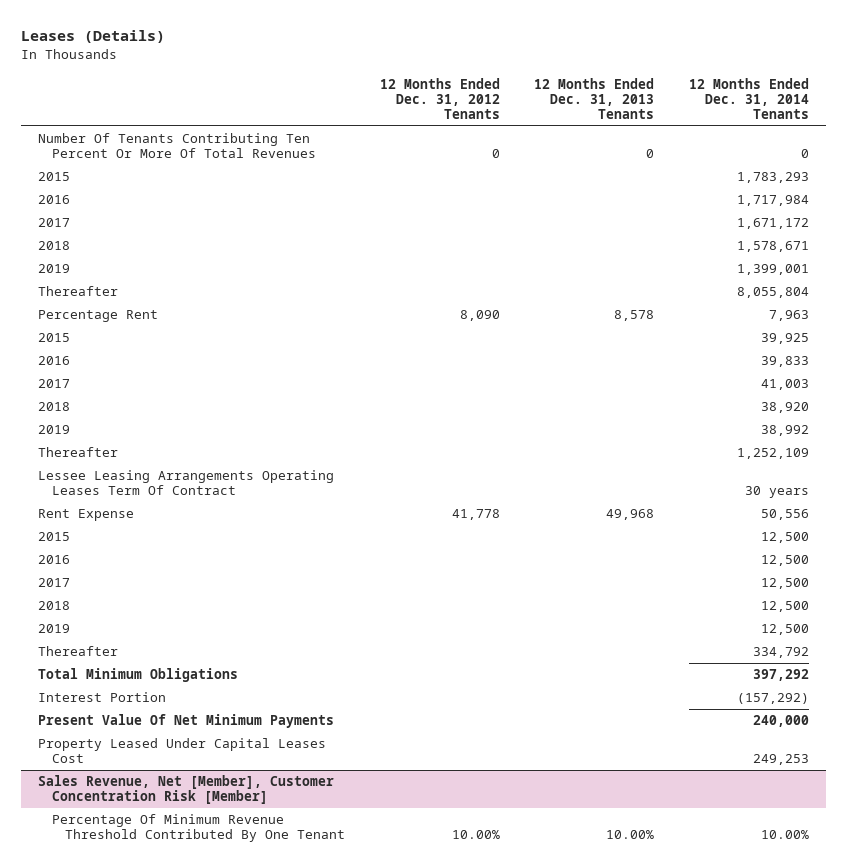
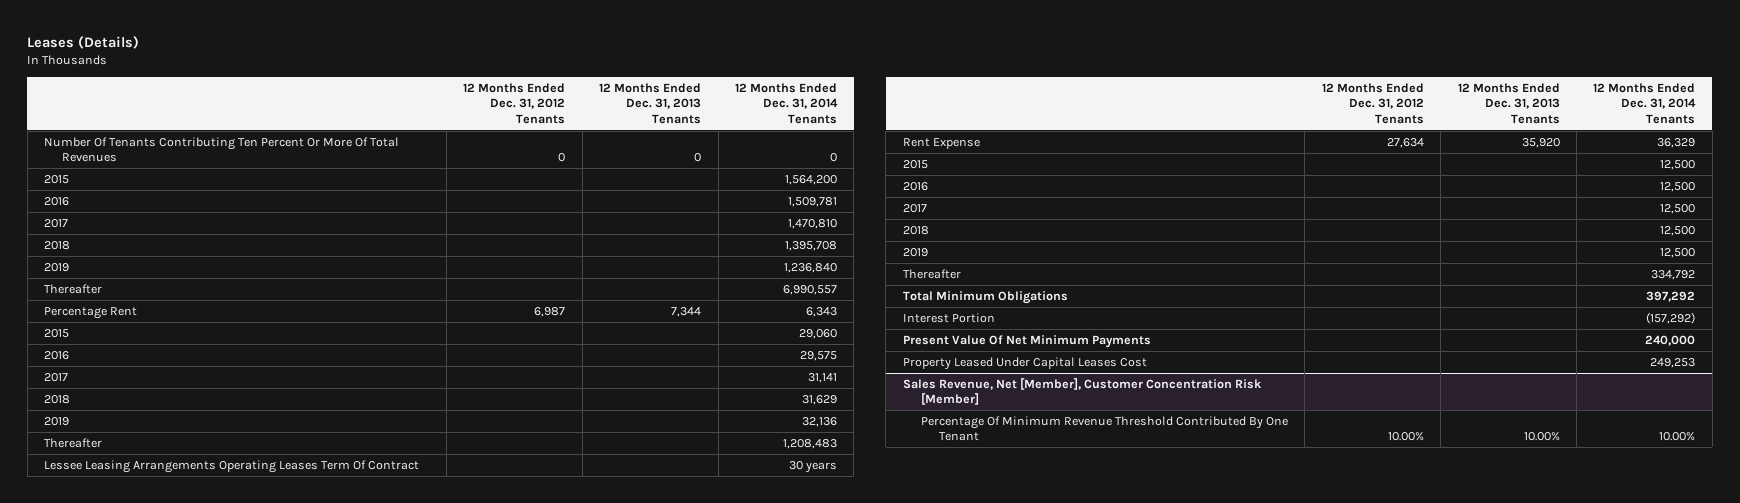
[736,172,809,184] 1,783,293 -> [784,174,837,185] 1,564,200
[736,195,809,207] 1,717,984 -> [787,196,837,207] 1,509,781
[736,218,809,230] 1,671,172 -> [787,218,837,229] 1,470,810
[736,241,809,253] 1,578,671 -> [784,240,837,251] 1,395,708
[736,264,809,276] 1,399,001 -> [783,262,837,273] 1,236,840
[736,287,809,299] 8,055,804 -> [782,284,837,295] 6,990,557
[459,310,500,322] 8,090 -> [534,306,566,317] 6,987
[614,310,655,322] 8,578 -> [671,306,702,317] 7,344
[768,310,809,322] 7,963 -> [805,306,837,317] 6,343
[760,333,809,345] 39,925 -> [798,328,837,339] 29,060
[760,356,809,368] 39,833 -> [799,350,837,361] 29,575
[760,379,809,391] 41,003 -> [807,372,837,383] 31,141
[760,402,809,414] 38,920 -> [801,394,837,405] 31,629
[760,425,809,437] 38,992 -> [801,416,837,427] 32,136
[736,448,809,460] 1,252,109 -> [782,438,837,449] 1,208,483
[451,509,500,521] 41,778 -> [1386,137,1424,148] 27,634
[606,509,655,521] 49,968 -> [1521,137,1560,148] 35,920
[760,509,809,521] 50,556 -> [1657,137,1696,148] 36,329

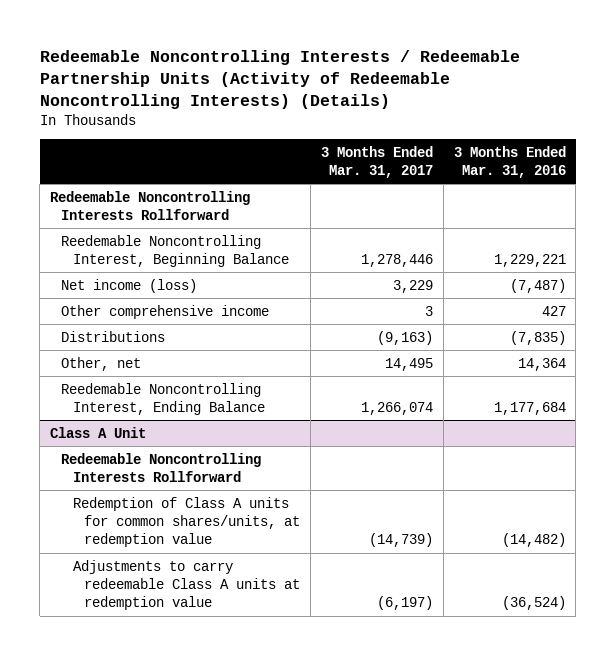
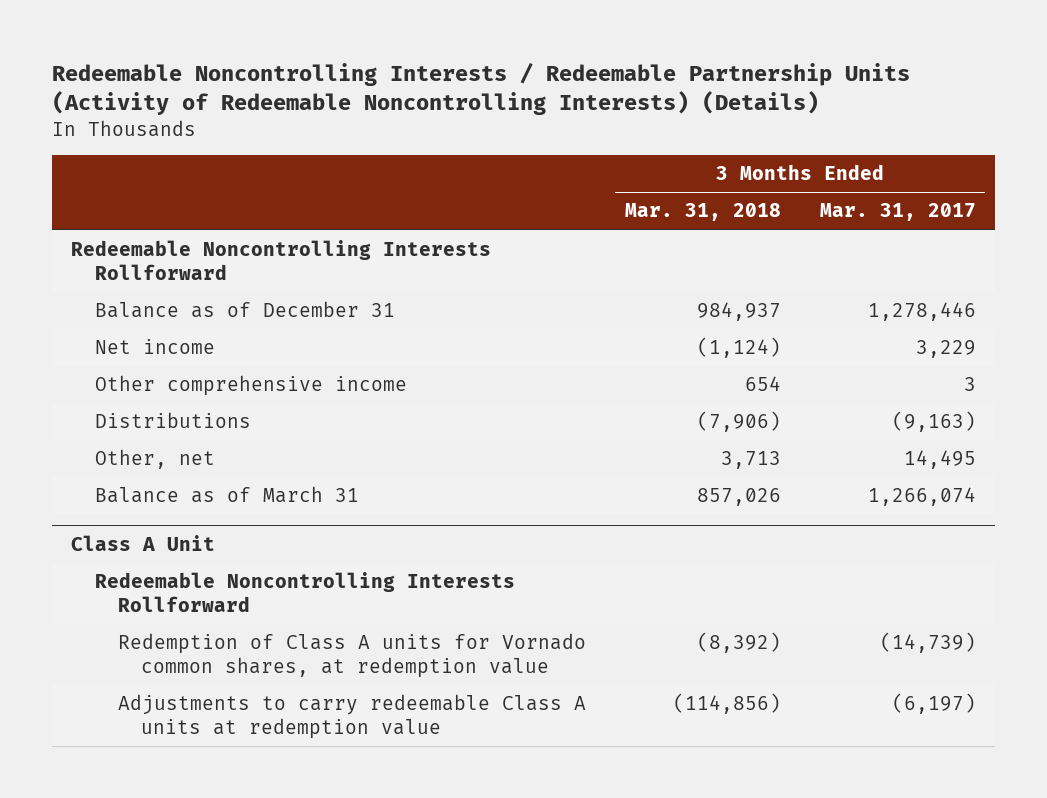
[453,145,566,179] 3 Months Ended Mar. 31, 2016 -> none
none -> [624,203,781,222] Mar. 31, 2018
[61,234,289,267] Reedemable Noncontrolling Interest, Beginning Balance -> [94,301,395,319] Balance as of December 31
[61,278,198,293] Net income (loss) -> [94,339,215,355] Net income
[61,382,265,415] Reedemable Noncontrolling Interest, Ending Balance -> [94,486,359,504] Balance as of March 31
[72,496,301,548] Redemption of Class A units for common shares/units, at redemption value -> [117,633,586,678] Redemption of Class A units for Vornado common shares, at redemption value

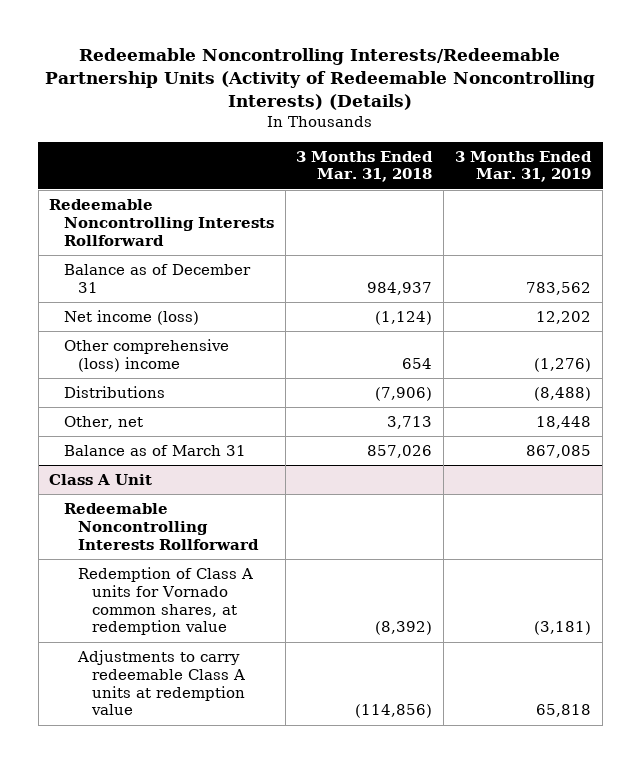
[52,62,911,116] Redeemable Noncontrolling Interests / Redeemable Partnership Units (Activity of Redeemable Noncontrolling Interests) (Details) -> [45,47,596,110] Redeemable Noncontrolling Interests/Redeemable Partnership Units (Activity of Redeemable Noncontrolling Interests) (Details)
[819,203,976,222] Mar. 31, 2017 -> none
none -> [455,150,593,183] 3 Months Ended Mar. 31, 2019
[94,339,215,355] Net income -> [63,310,199,326] Net income (loss)
[94,375,407,397] Other comprehensive income -> [63,339,229,372] Other comprehensive (loss) income

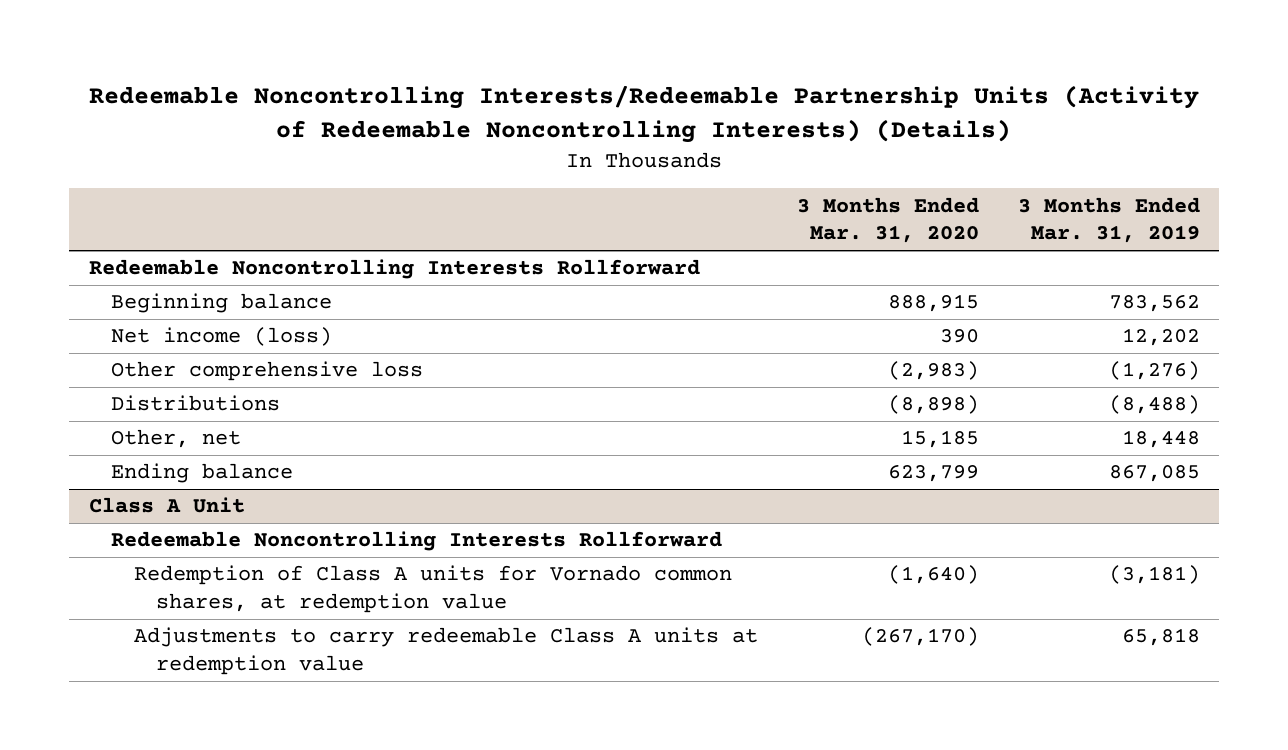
[296,150,434,183] 3 Months Ended Mar. 31, 2018 -> none
none -> [796,196,979,244] 3 Months Ended Mar. 31, 2020
[63,264,251,293] Balance as of December 31 -> [111,293,333,314] Beginning balance
[63,339,229,372] Other comprehensive (loss) income -> [111,361,424,382] Other comprehensive loss
[63,445,246,457] Balance as of March 31 -> [111,463,294,484] Ending balance

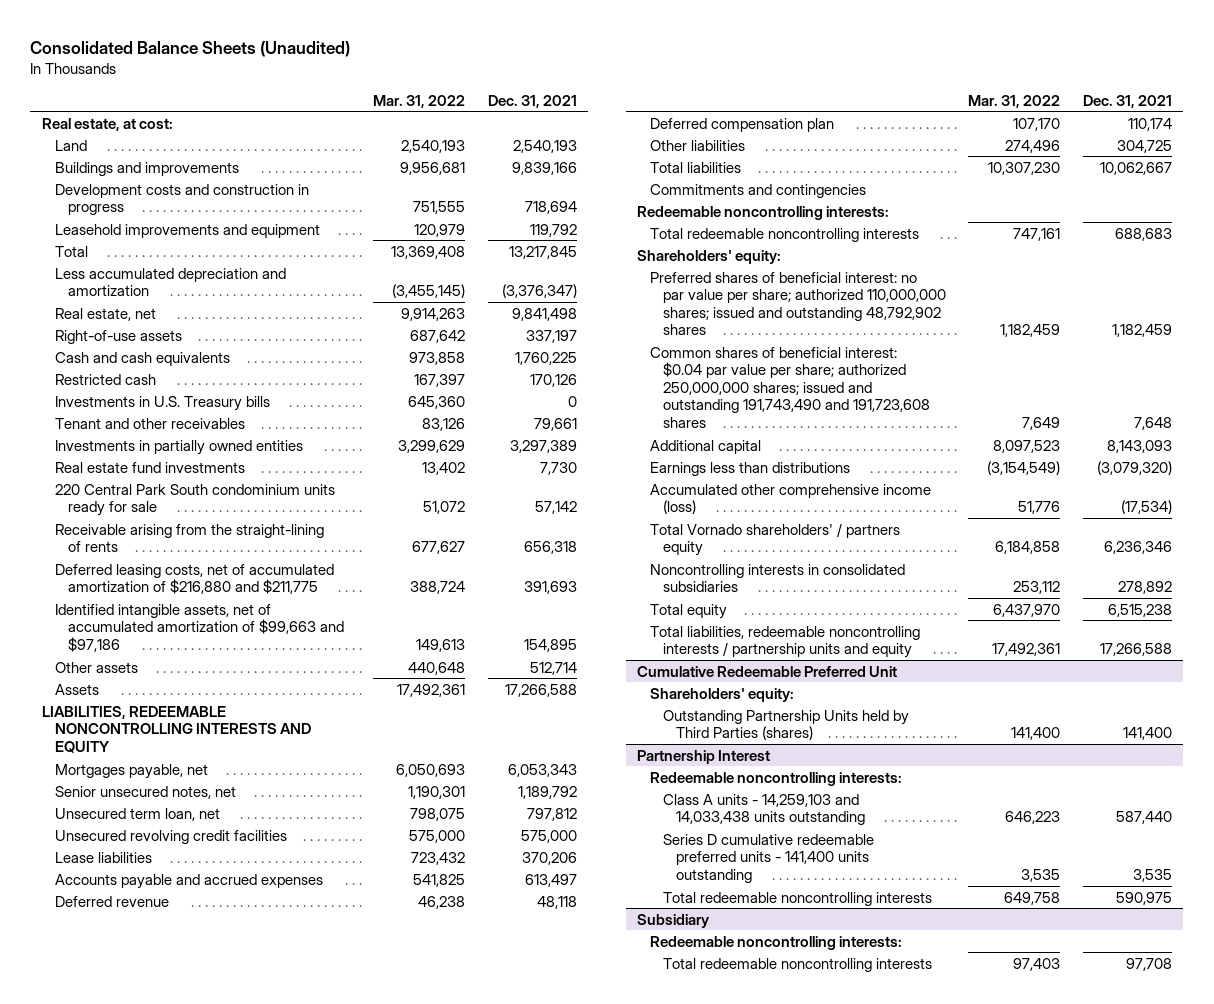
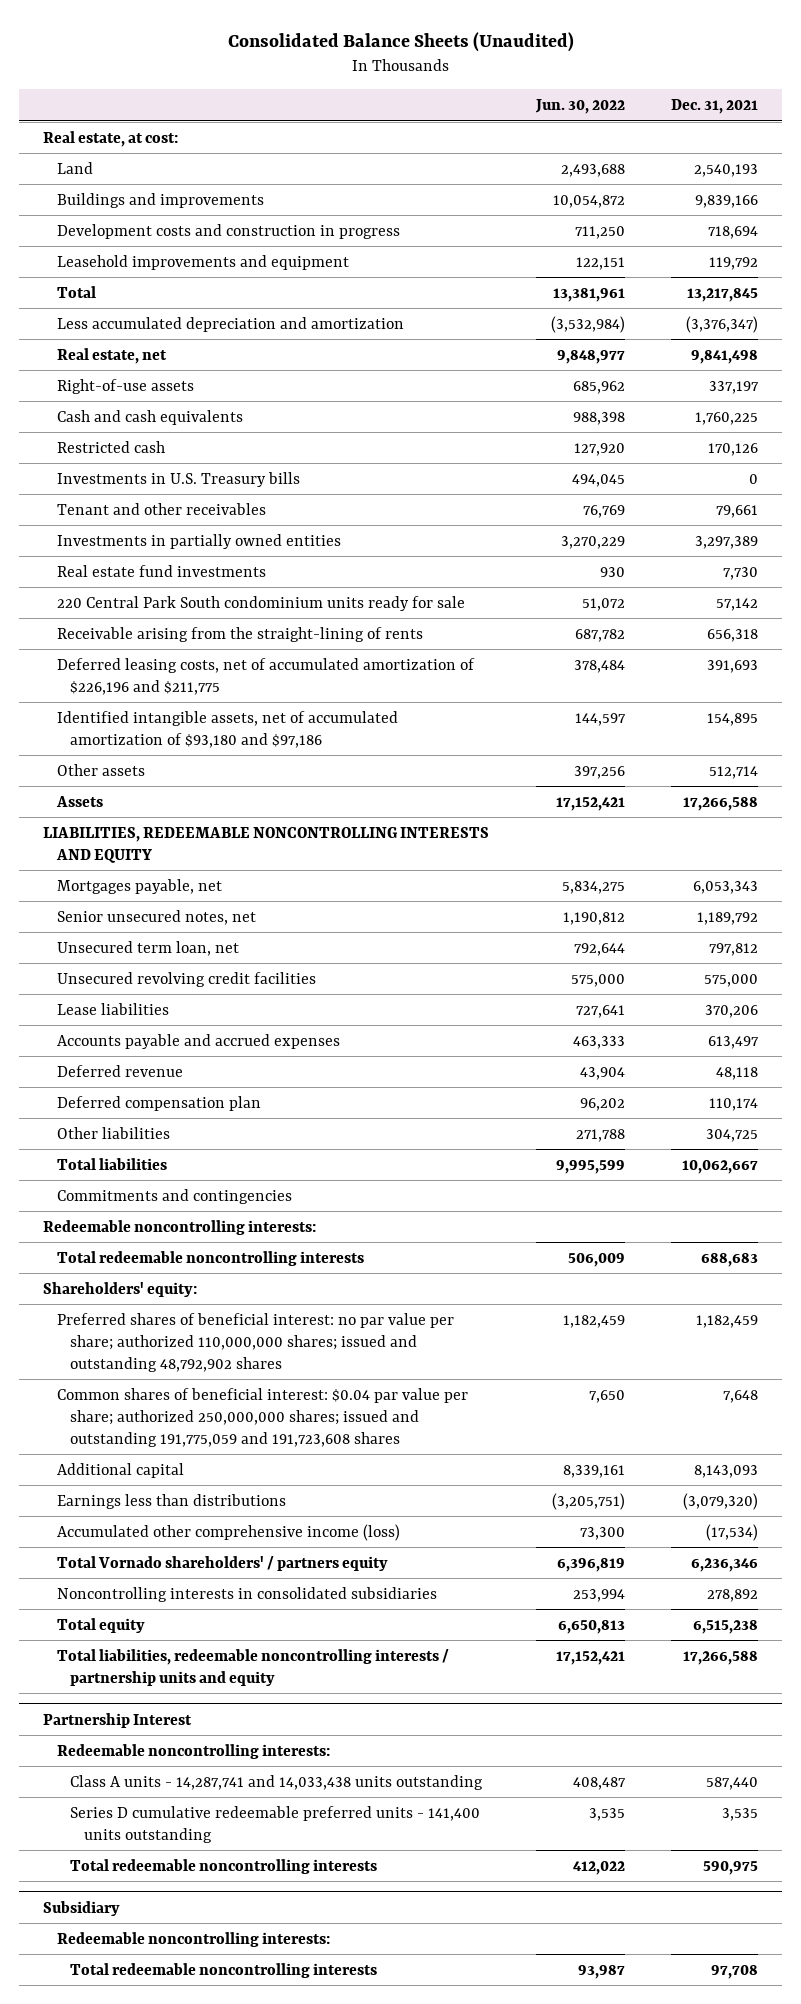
[373,94,466,108] Mar. 31, 2022 -> none
none -> [534,98,625,114] Jun. 30, 2022
[54,563,334,595] Deferred leasing costs, net of accumulated amortization of $216,880 and $211,775 -> [56,657,475,695] Deferred leasing costs, net of accumulated amortization of $226,196 and $211,775
[54,603,344,652] Identified intangible assets, net of accumulated amortization of $99,663 and $97,186 -> [56,710,398,748] Identified intangible assets, net of accumulated amortization of $93,180 and $97,186
[649,346,930,428] Common shares of beneficial interest: $0.04 par value per share; authorized 250,000,000 shares; issued and outstanding 191,743,490 and 191,723,608 shares -> [56,1387,468,1447] Common shares of beneficial interest: $0.04 par value per share; authorized 250,000,000 shares; issued and outstanding 191,775,059 and 191,723,608 shares
[636,665,897,677] Cumulative Redeemable Preferred Unit -> none
[649,687,794,702] Shareholders' equity: -> none
[662,709,909,741] Outstanding Partnership Units held by Third Parties (shares) -> none
[662,793,865,826] Class A units - 14,259,103 and 14,033,438 units outstanding -> [70,1774,484,1790] Class A units - 14,287,741 and 14,033,438 units outstanding

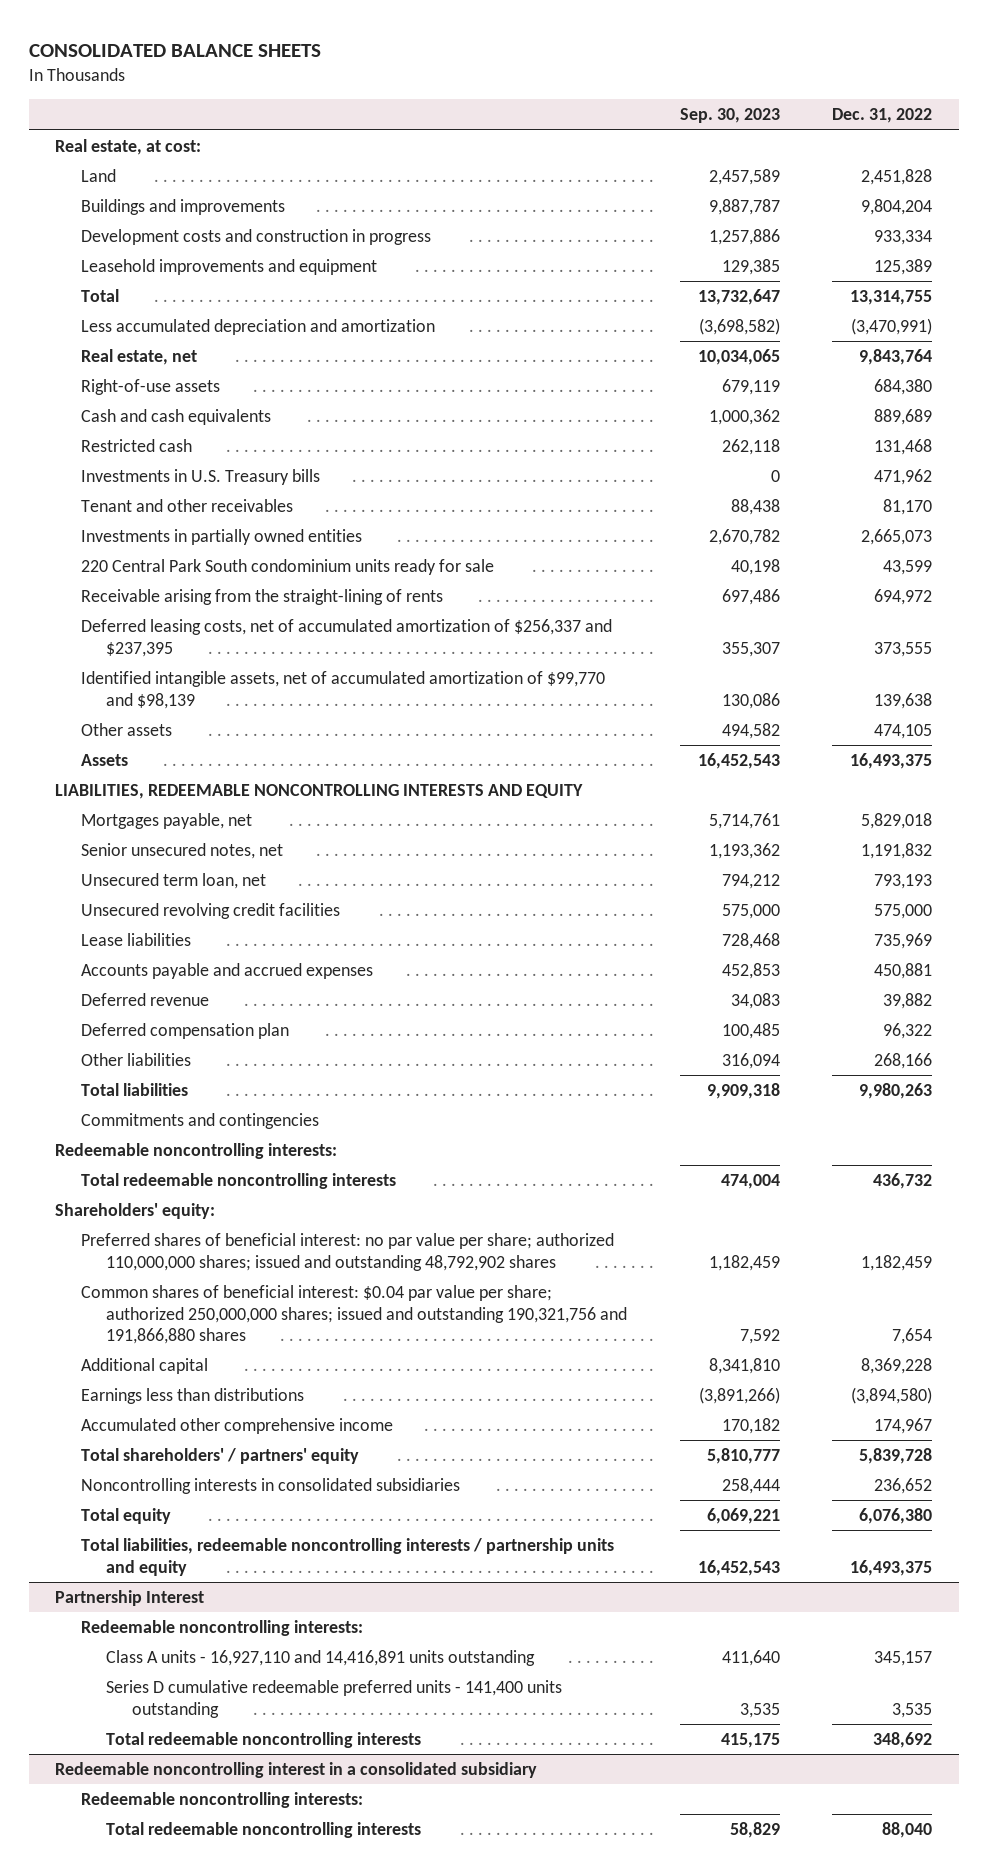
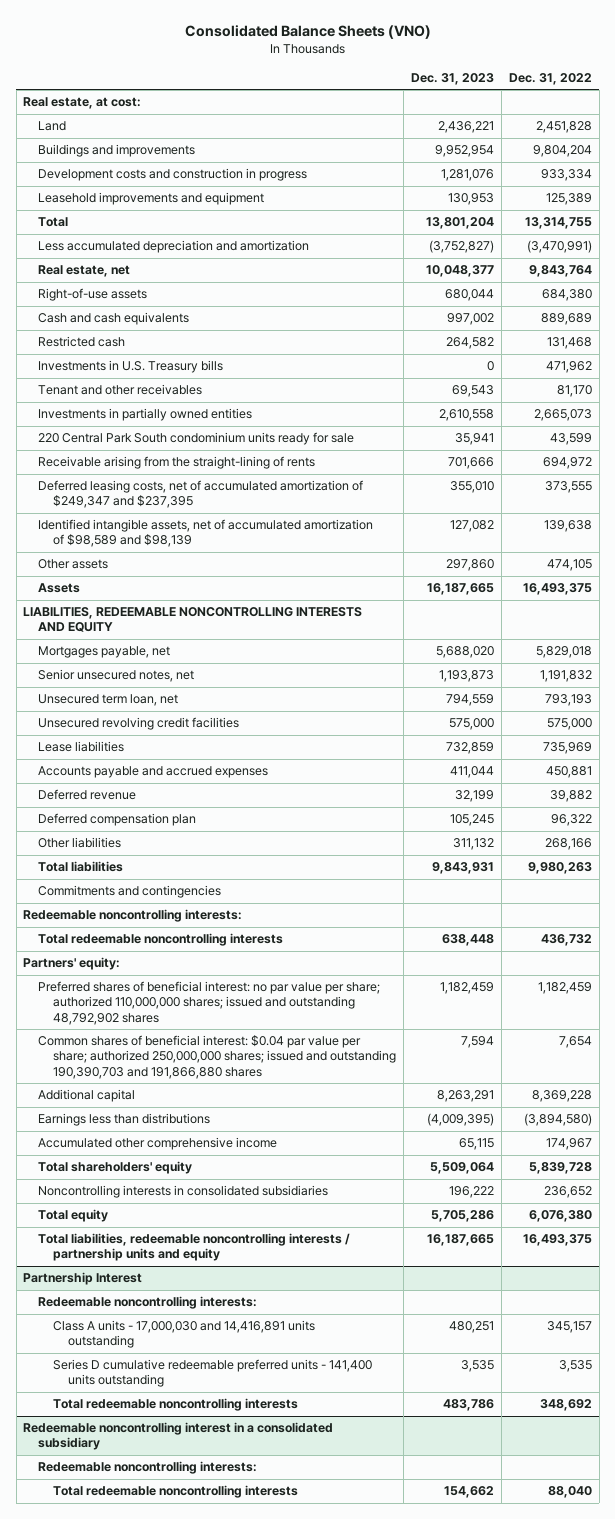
[28,43,321,57] CONSOLIDATED BALANCE SHEETS -> [184,24,431,39] Consolidated Balance Sheets (VNO)
[679,108,780,124] Sep. 30, 2023 -> none
none -> [411,72,495,85] Dec. 31, 2023
[80,618,612,657] Deferred leasing costs, net of accumulated amortization of $256,337 and $237,395 -> [38,480,364,509] Deferred leasing costs, net of accumulated amortization of $249,347 and $237,395
[80,670,605,709] Identified intangible assets, net of accumulated amortization of $99,770 and $98,139 -> [38,519,374,548] Identified intangible assets, net of accumulated amortization of $98,589 and $98,139
[54,1202,215,1219] Shareholders' equity: -> [23,957,121,971] Partners' equity:
[80,1284,628,1345] Common shares of beneficial interest: $0.04 par value per share; authorized 250,000,000 shares; issued and outstanding 190,321,756 and 191,866,880 shares -> [38,1035,397,1079] Common shares of beneficial interest: $0.04 par value per share; authorized 250,000,000 shares; issued and outstanding 190,390,703 and 191,866,880 shares
[80,1447,359,1464] Total shareholders' / partners' equity -> [38,1161,193,1175] Total shareholders' equity
[106,1649,536,1666] Class A units - 16,927,110 and 14,416,891 units outstanding -> [53,1320,316,1349] Class A units - 17,000,030 and 14,416,891 units outstanding

